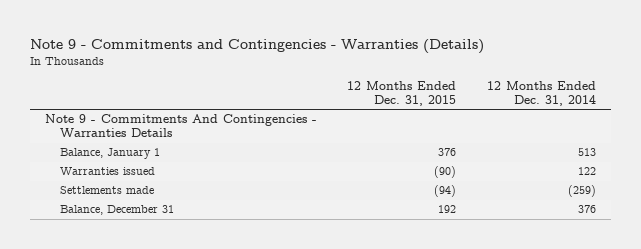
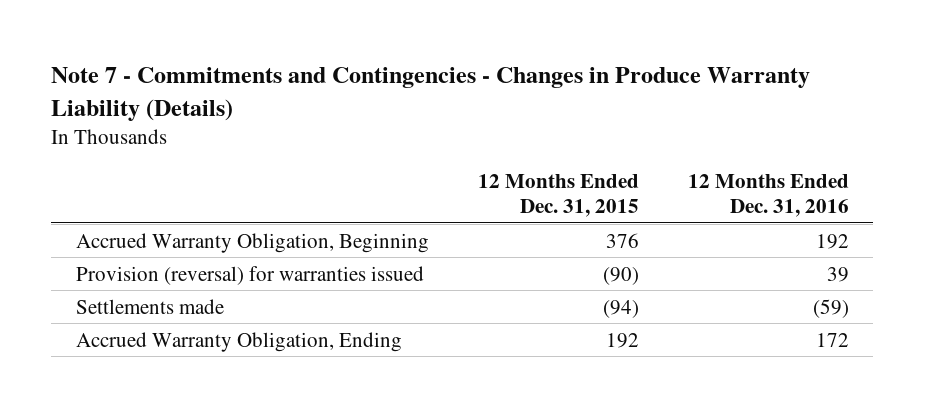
[29,38,484,54] Note 9 - Commitments and Contingencies - Warranties (Details) -> [51,67,811,121] Note 7 - Commitments and Contingencies - Changes in Produce Warranty Liability (Details)
[486,81,596,107] 12 Months Ended Dec. 31, 2014 -> none
none -> [687,174,849,218] 12 Months Ended Dec. 31, 2016
[45,114,318,139] Note 9 - Commitments And Contingencies - Warranties Details -> none
[59,167,155,176] Warranties issued -> none
[59,148,160,160] Balance, January 1 -> [75,232,429,253] Accrued Warranty Obligation, Beginning
none -> [75,265,424,285] Provision (reversal) for warranties issued
[59,205,174,216] Balance, December 31 -> [75,331,402,352] Accrued Warranty Obligation, Ending

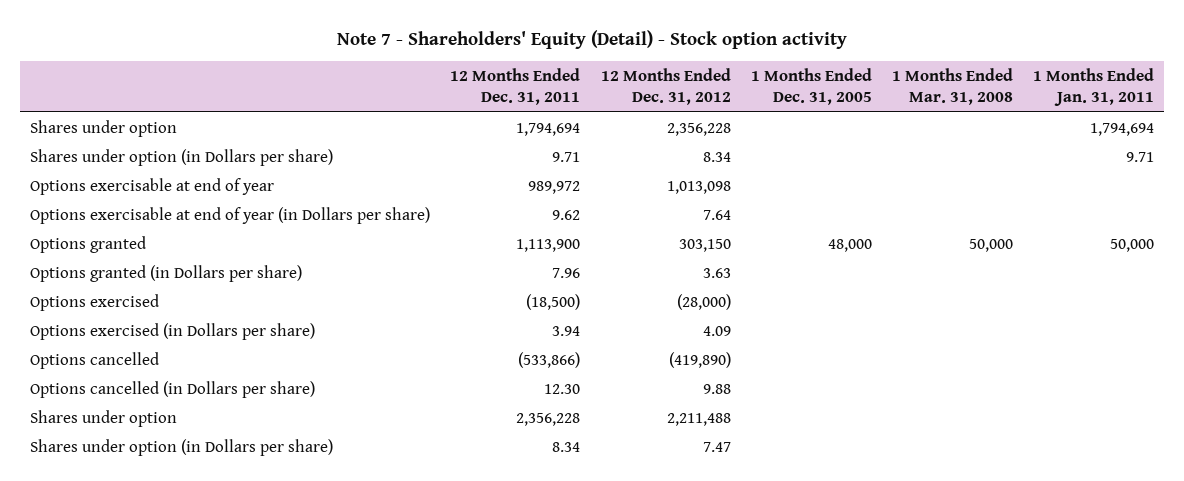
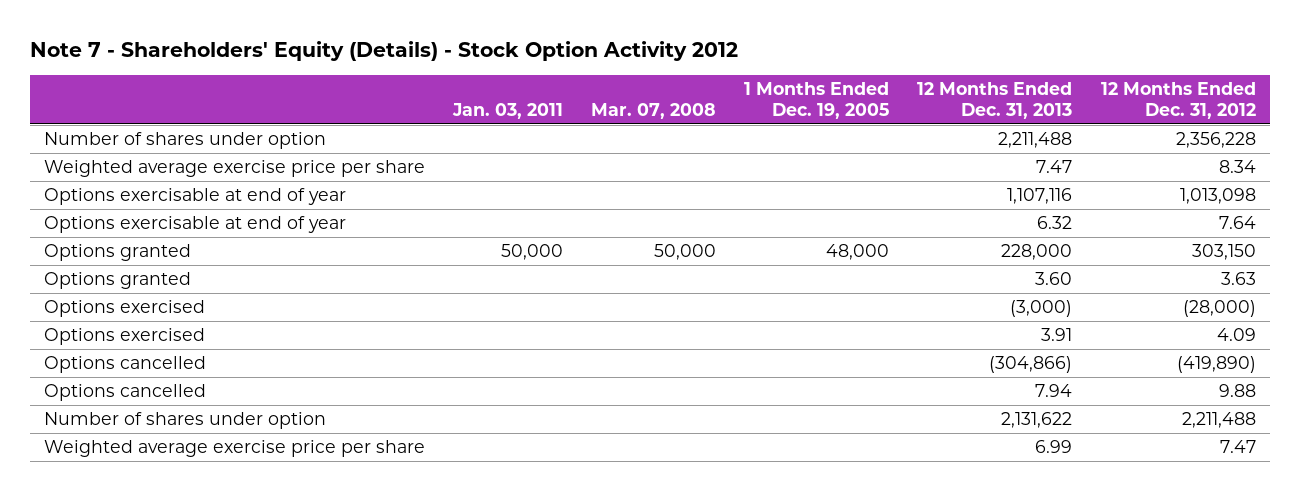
[337,30,848,50] Note 7 - Shareholders' Equity (Detail) - Stock option activity -> [29,40,738,61] Note 7 - Shareholders' Equity (Details) - Stock Option Activity 2012
[450,68,581,106] 12 Months Ended Dec. 31, 2011 -> none
[750,68,872,106] 1 Months Ended Dec. 31, 2005 -> none
[892,68,1014,106] 1 Months Ended Mar. 31, 2008 -> none
[1033,68,1155,107] 1 Months Ended Jan. 31, 2011 -> none
none -> [451,103,563,120] Jan. 03, 2011
none -> [591,103,717,120] Mar. 07, 2008
none -> [744,81,890,120] 1 Months Ended Dec. 19, 2005
none -> [917,81,1073,120] 12 Months Ended Dec. 31, 2013
[30,119,178,137] Shares under option -> [43,131,326,149] Number of shares under option
[30,148,334,166] Shares under option (in Dollars per share) -> [43,159,425,177] Weighted average exercise price per share
[30,206,431,224] Options exercisable at end of year (in Dollars per share) -> [43,215,346,233] Options exercisable at end of year
[30,264,303,282] Options granted (in Dollars per share) -> [43,271,191,289] Options granted
[30,322,316,340] Options exercised (in Dollars per share) -> [43,327,205,345] Options exercised
[30,380,316,398] Options cancelled (in Dollars per share) -> [43,383,206,401] Options cancelled
[30,409,178,427] Shares under option -> [43,411,326,429] Number of shares under option
[30,438,334,456] Shares under option (in Dollars per share) -> [43,439,425,457] Weighted average exercise price per share

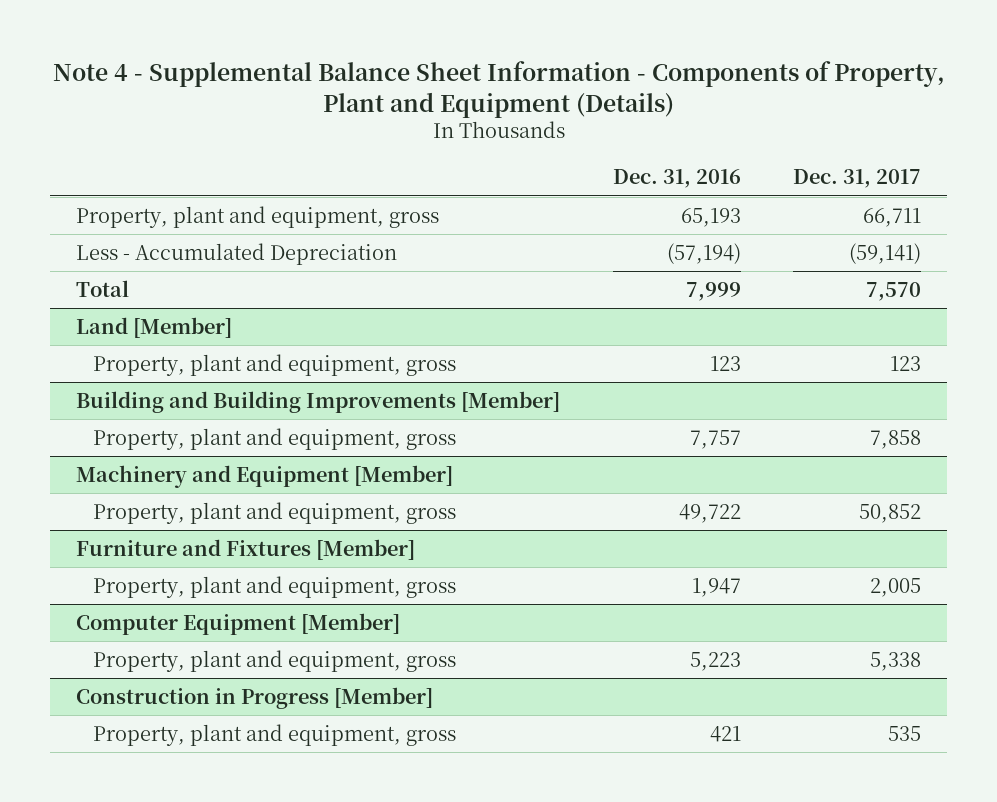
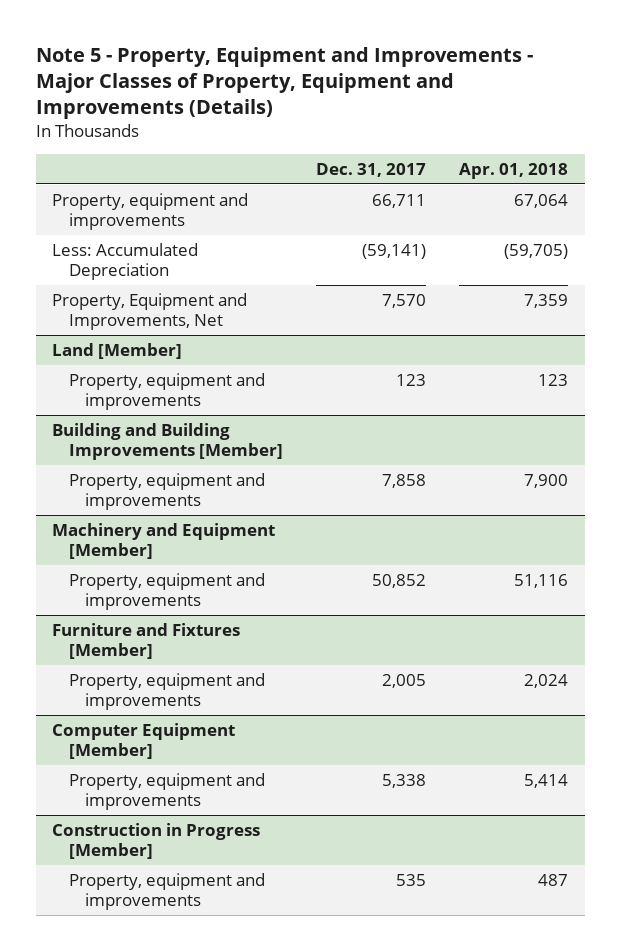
[52,60,945,118] Note 4 - Supplemental Balance Sheet Information - Components of Property, Plant and Equipment (Details) -> [35,46,533,120] Note 5 - Property, Equipment and Improvements - Major Classes of Property, Equipment and Improvements (Details)
[612,169,741,189] Dec. 31, 2016 -> none
none -> [459,163,569,180] Apr. 01, 2018
[76,205,440,228] Property, plant and equipment, gross -> [52,192,249,230] Property, equipment and improvements
[76,242,398,265] Less - Accumulated Depreciation -> [52,242,199,280] Less: Accumulated Depreciation
[76,279,130,297] Total -> [52,292,248,330] Property, Equipment and Improvements, Net
[93,353,457,376] Property, plant and equipment, gross -> [68,372,265,410] Property, equipment and improvements
[93,427,457,450] Property, plant and equipment, gross -> [68,472,265,510] Property, equipment and improvements
[93,501,457,524] Property, plant and equipment, gross -> [68,572,265,610] Property, equipment and improvements
[93,575,457,598] Property, plant and equipment, gross -> [68,672,265,710] Property, equipment and improvements
[93,649,457,672] Property, plant and equipment, gross -> [68,772,265,810] Property, equipment and improvements
[93,723,457,746] Property, plant and equipment, gross -> [68,872,265,910] Property, equipment and improvements

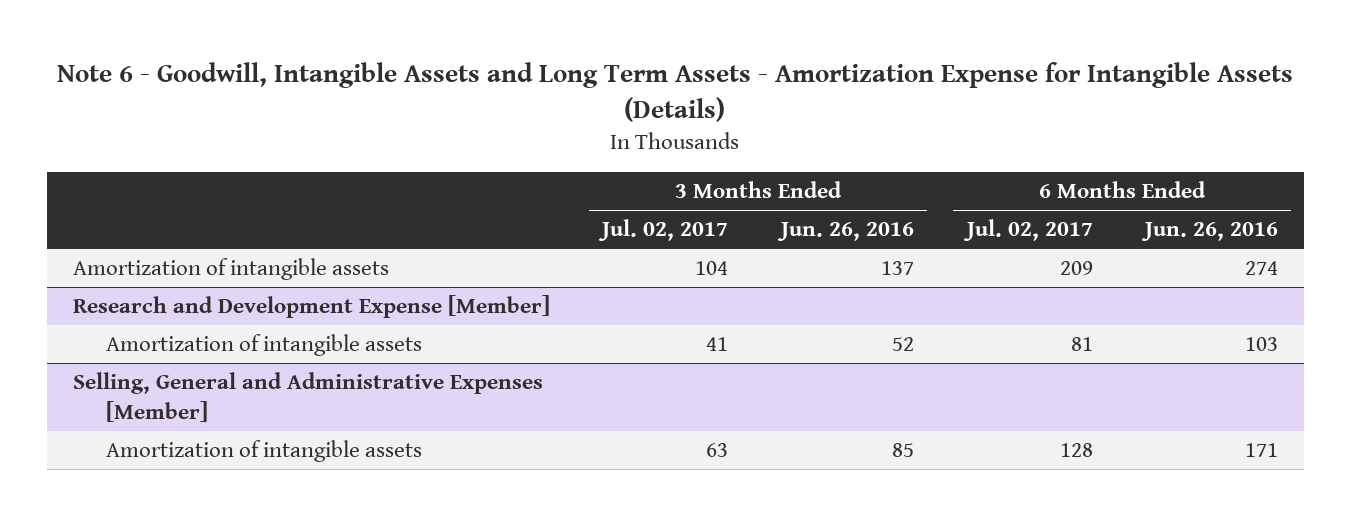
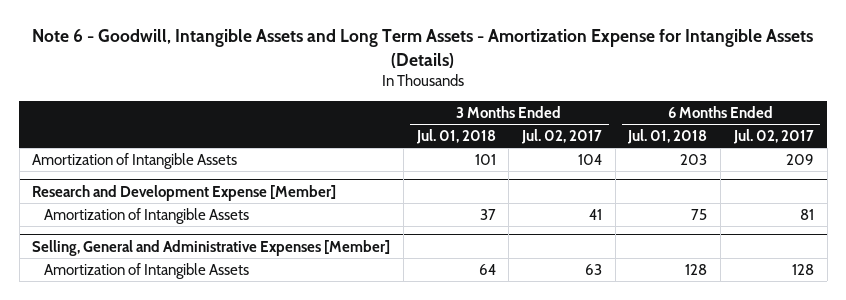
[776,222,914,242] Jun. 26, 2016 -> none
[1141,222,1279,242] Jun. 26, 2016 -> none
none -> [415,128,496,144] Jul. 01, 2018
none -> [627,128,708,144] Jul. 01, 2018
[72,258,389,281] Amortization of intangible assets -> [32,152,238,169] Amortization of Intangible Assets
[106,334,423,357] Amortization of intangible assets -> [44,207,250,224] Amortization of Intangible Assets
[106,440,423,463] Amortization of intangible assets -> [44,262,250,279] Amortization of Intangible Assets

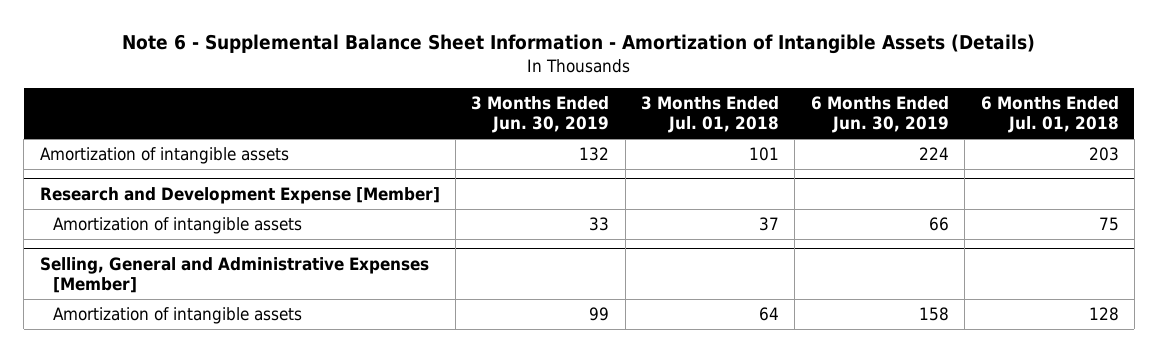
[32,29,814,68] Note 6 - Goodwill, Intangible Assets and Long Term Assets - Amortization Expense for Intangible Assets (Details) -> [122,34,1036,55] Note 6 - Supplemental Balance Sheet Information - Amortization of Intangible Assets (Details)
[521,128,603,144] Jul. 02, 2017 -> none
[732,128,814,144] Jul. 02, 2017 -> none
none -> [471,96,610,134] 3 Months Ended Jun. 30, 2019
none -> [810,96,949,134] 6 Months Ended Jun. 30, 2019
[32,152,238,169] Amortization of Intangible Assets -> [39,146,289,164] Amortization of intangible assets
[44,207,250,224] Amortization of Intangible Assets -> [52,216,302,234] Amortization of intangible assets
[44,262,250,279] Amortization of Intangible Assets -> [52,306,302,324] Amortization of intangible assets

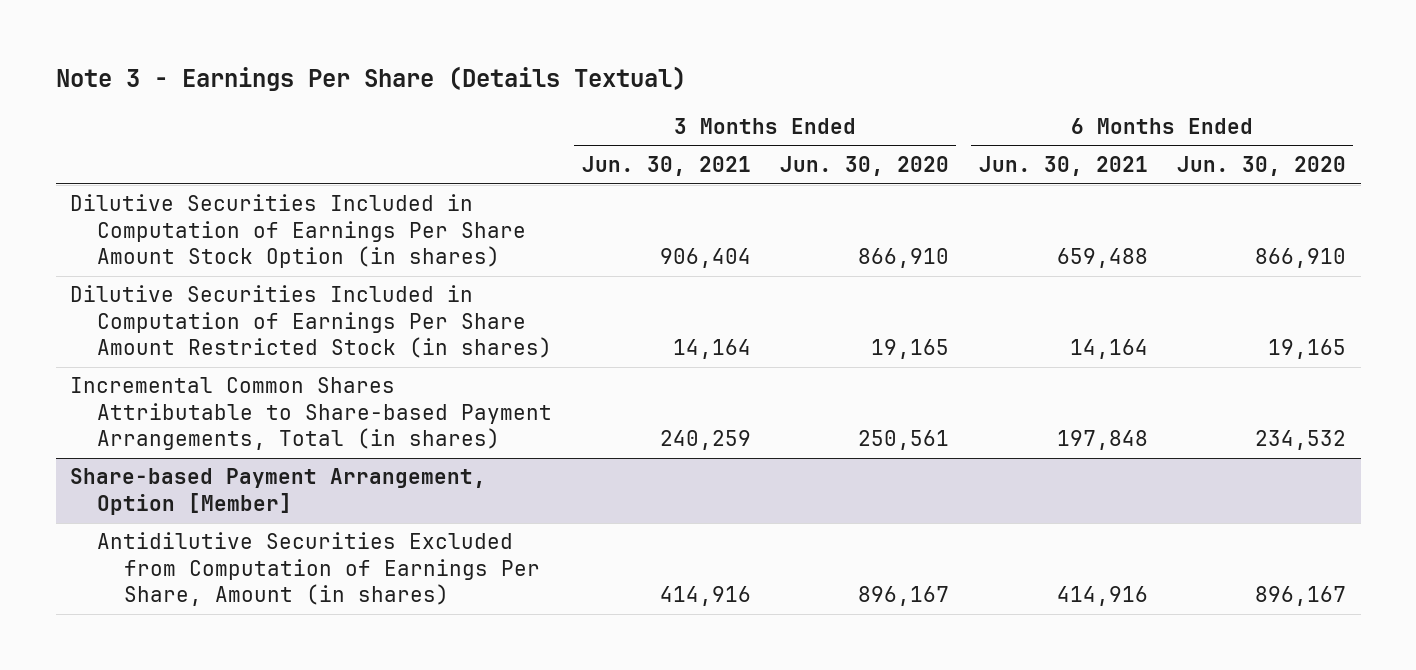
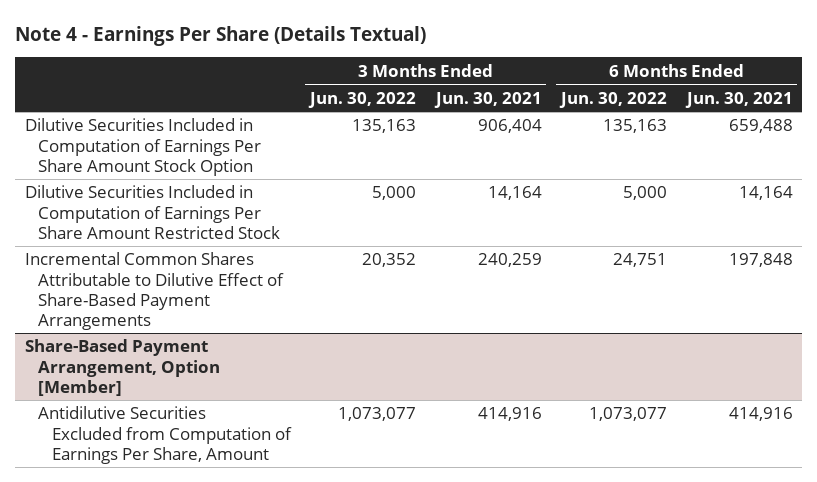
[55,66,686,92] Note 3 - Earnings Per Share (Details Textual) -> [15,25,427,46] Note 4 - Earnings Per Share (Details Textual)
[780,156,950,177] Jun. 30, 2020 -> none
[1177,156,1347,177] Jun. 30, 2020 -> none
none -> [308,91,417,108] Jun. 30, 2022
none -> [559,91,668,108] Jun. 30, 2022
[70,194,527,269] Dilutive Securities Included in Computation of Earnings Per Share Amount Stock Option (in shares) -> [24,118,262,176] Dilutive Securities Included in Computation of Earnings Per Share Amount Stock Option
[70,285,553,359] Dilutive Securities Included in Computation of Earnings Per Share Amount Restricted Stock (in shares) -> [24,185,281,239] Dilutive Securities Included in Computation of Earnings Per Share Amount Restricted Stock
[70,377,553,451] Incremental Common Shares Attributable to Share-based Payment Arrangements, Total (in shares) -> [24,252,285,330] Incremental Common Shares Attributable to Dilutive Effect of Share-Based Payment Arrangements
[70,468,487,515] Share-based Payment Arrangement, Option [Member] -> [24,339,221,396] Share-Based Payment Arrangement, Option [Member]
[97,532,541,607] Antidilutive Securities Excluded from Computation of Earnings Per Share, Amount (in shares) -> [38,406,292,464] Antidilutive Securities Excluded from Computation of Earnings Per Share, Amount

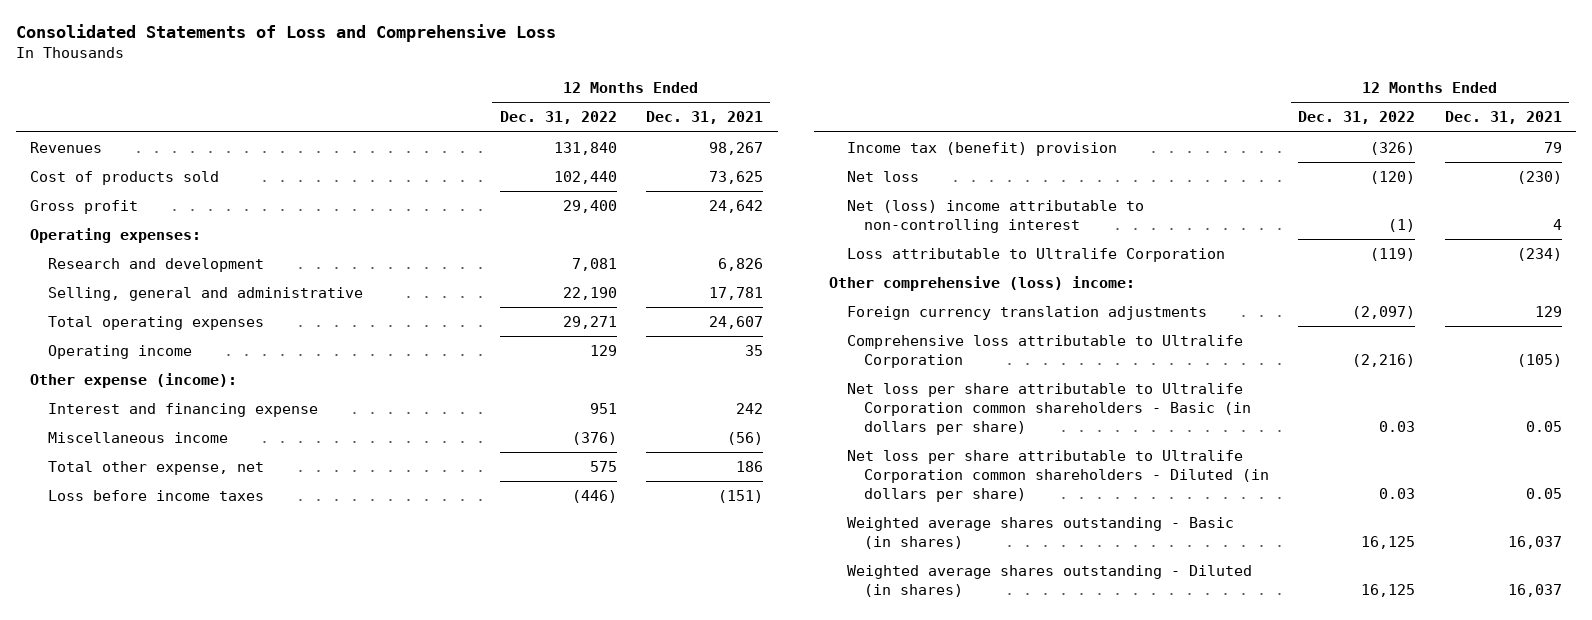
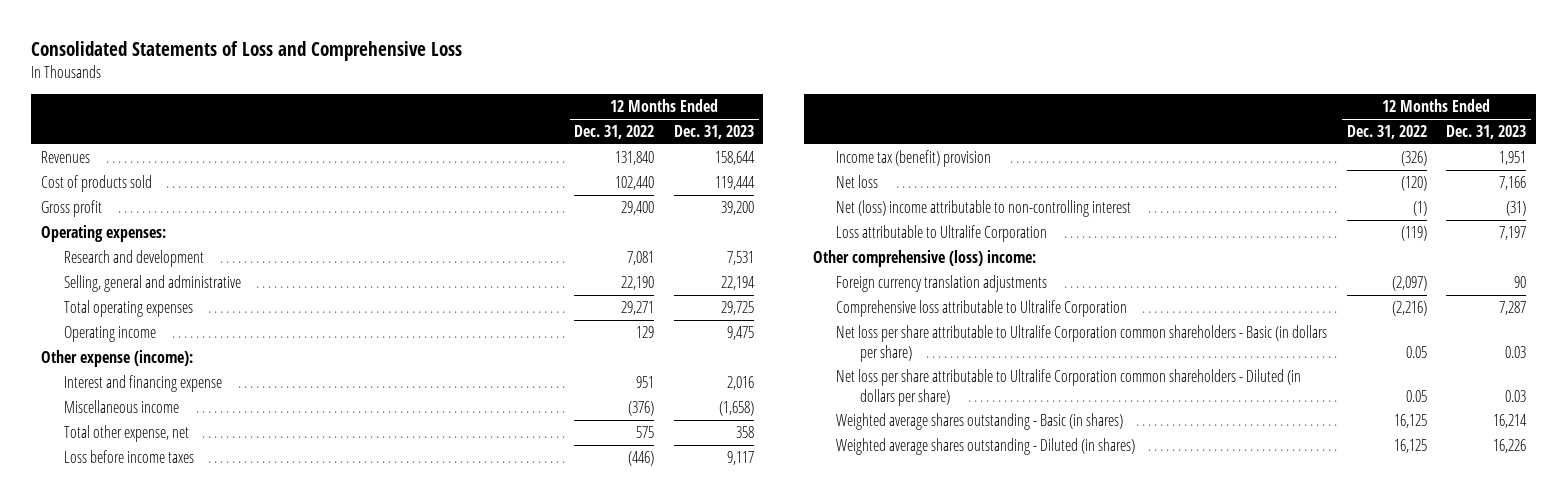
[645,111,763,125] Dec. 31, 2021 -> none
none -> [673,125,754,140] Dec. 31, 2023
[1379,420,1416,432] 0.03 -> [1405,345,1427,358] 0.05
[1379,487,1416,499] 0.03 -> [1405,389,1427,402] 0.05

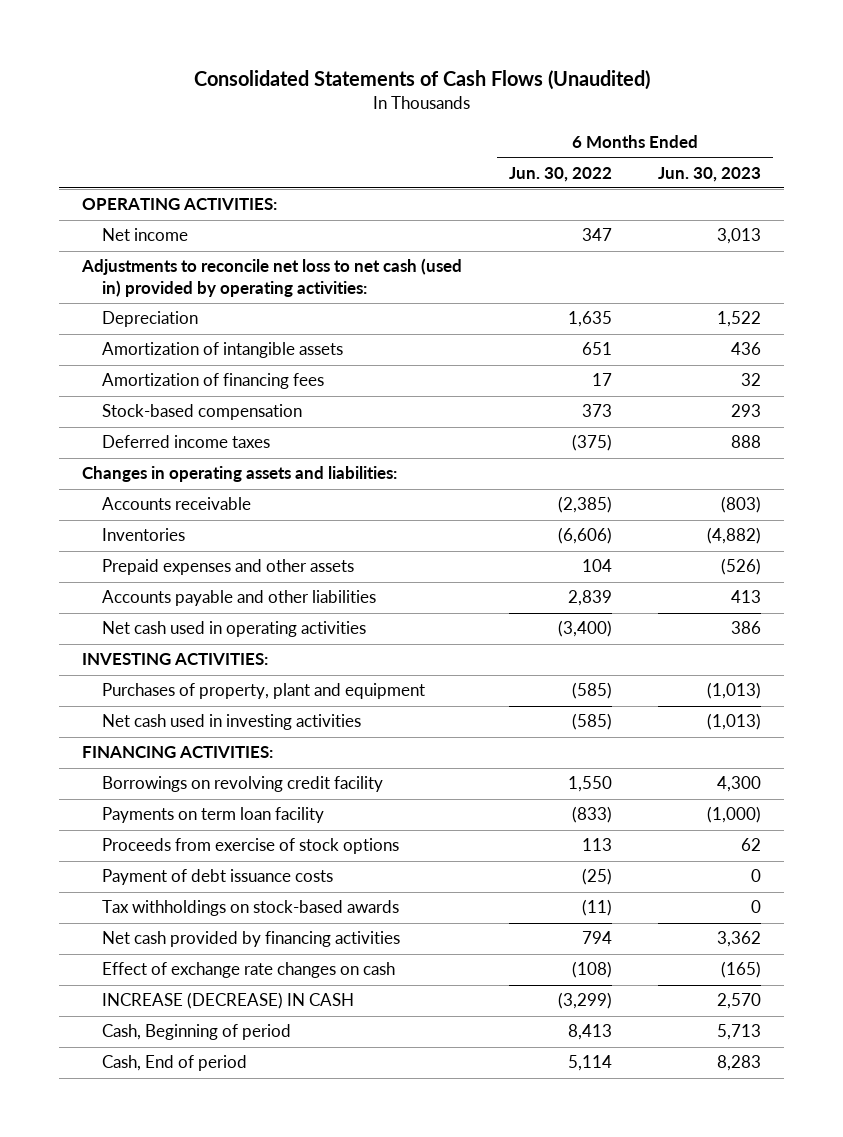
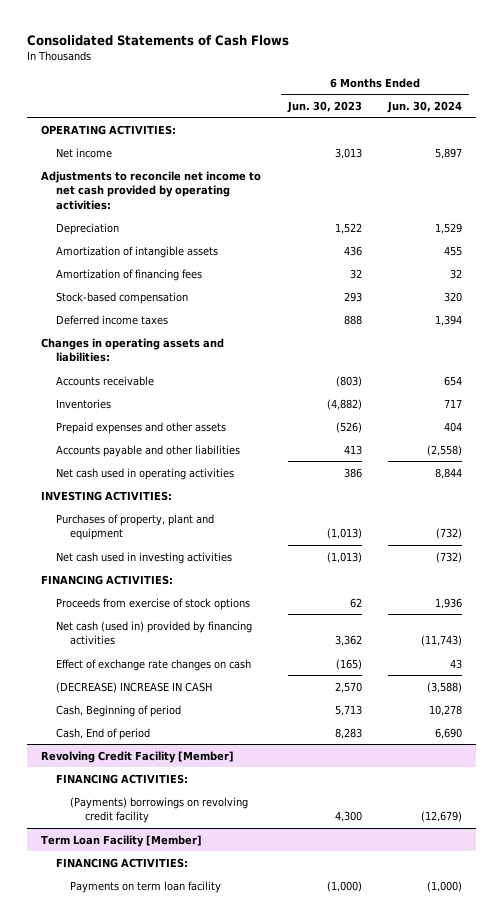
[193,70,650,91] Consolidated Statements of Cash Flows (Unaudited) -> [27,34,290,46] Consolidated Statements of Cash Flows
[508,166,612,182] Jun. 30, 2022 -> none
none -> [387,100,463,113] Jun. 30, 2024
[81,258,463,297] Adjustments to reconcile net loss to net cash (used in) provided by operating activities: -> [40,170,261,210] Adjustments to reconcile net income to net cash provided by operating activities:
[101,776,383,793] Borrowings on revolving credit facility -> none
[101,807,324,824] Payments on term loan facility -> none
[101,869,333,886] Payment of debt issuance costs -> none
[101,900,399,917] Tax withholdings on stock-based awards -> none
[101,931,400,948] Net cash provided by financing activities -> [55,620,252,646] Net cash (used in) provided by financing activities
[101,992,354,1010] INCREASE (DECREASE) IN CASH -> [55,681,212,693] (DECREASE) INCREASE IN CASH
none -> [40,750,234,763] Revolving Credit Facility [Member]
none -> [55,773,188,784] FINANCING ACTIVITIES:
none -> [70,796,249,824] (Payments) borrowings on revolving credit facility
none -> [40,834,202,847] Term Loan Facility [Member]
none -> [55,857,188,868] FINANCING ACTIVITIES:
none -> [70,880,222,893] Payments on term loan facility

